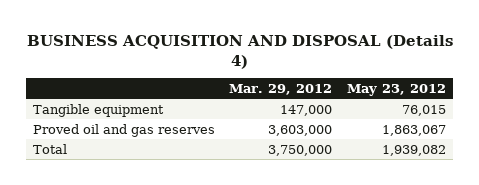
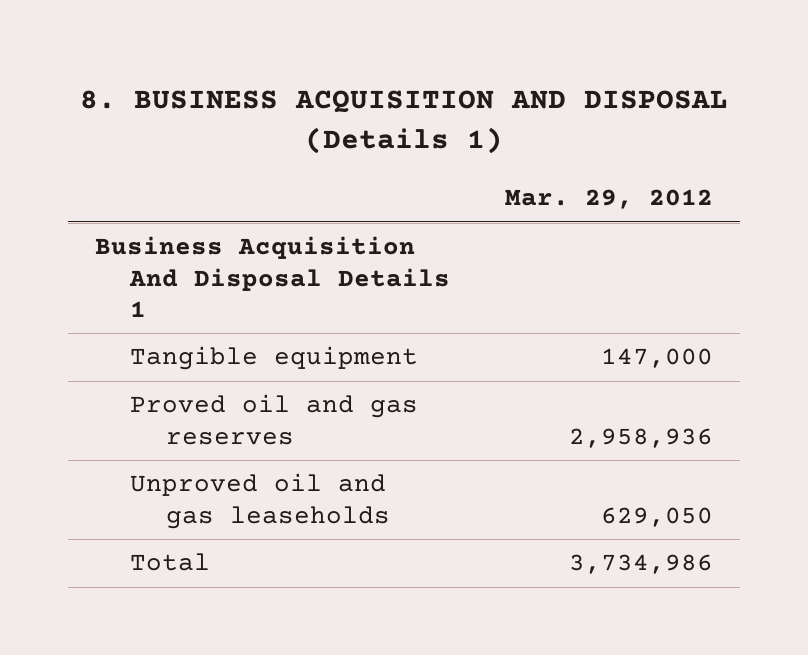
[26,35,453,69] BUSINESS ACQUISITION AND DISPOSAL (Details 4) -> [79,89,728,155] 8. BUSINESS ACQUISITION AND DISPOSAL (Details 1)
[346,83,446,96] May 23, 2012 -> none
none -> [95,236,451,317] Business Acquisition And Disposal Details 1
[268,124,333,136] 3,603,000 -> [568,427,713,448] 2,958,936
none -> [130,473,390,529] Unproved oil and gas leaseholds
[268,144,333,156] 3,750,000 -> [568,554,713,575] 3,734,986

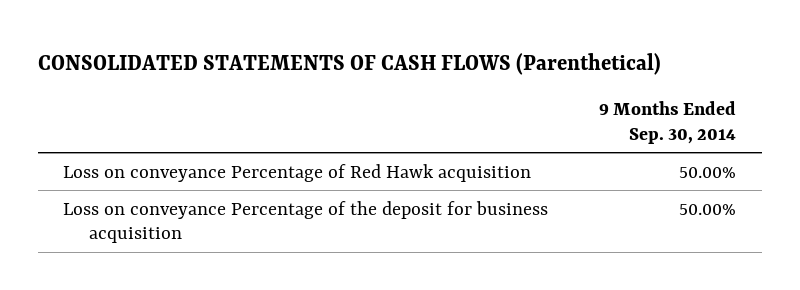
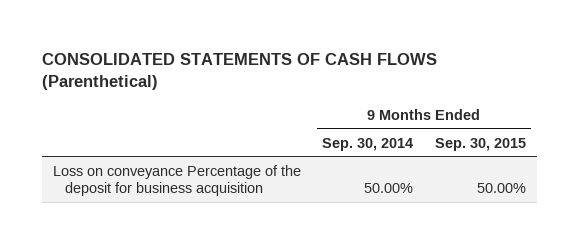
none -> [435,137,527,151] Sep. 30, 2015
[63,163,532,182] Loss on conveyance Percentage of Red Hawk acquisition -> none

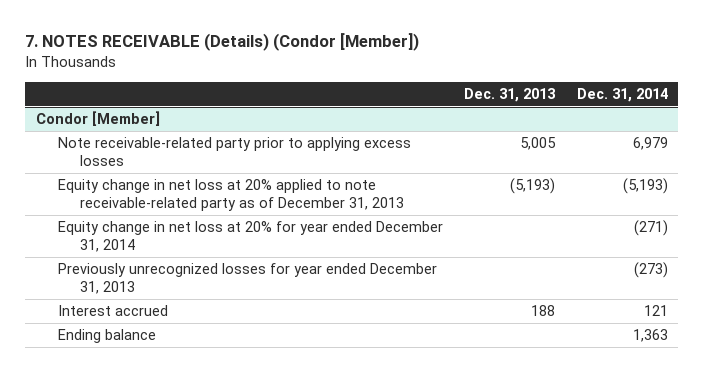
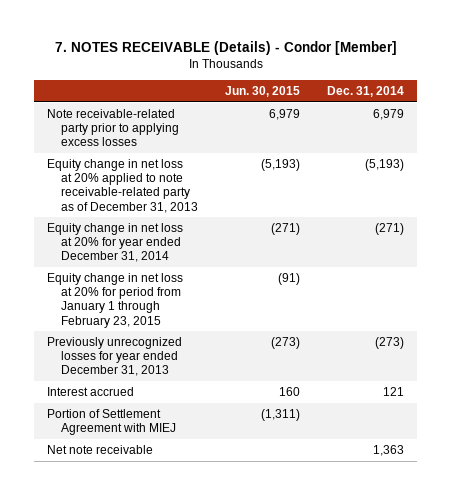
[24,33,419,52] 7. NOTES RECEIVABLE (Details) (Condor [Member]) -> [54,41,397,56] 7. NOTES RECEIVABLE (Details) - Condor [Member]
[464,87,557,102] Dec. 31, 2013 -> none
none -> [225,85,301,97] Jun. 30, 2015
[35,111,160,127] Condor [Member] -> none
none -> [47,272,184,328] Equity change in net loss at 20% for period from January 1 through February 23, 2015
none -> [47,408,177,436] Portion of Settlement Agreement with MIEJ
[57,329,156,344] Ending balance -> [47,444,154,454] Net note receivable

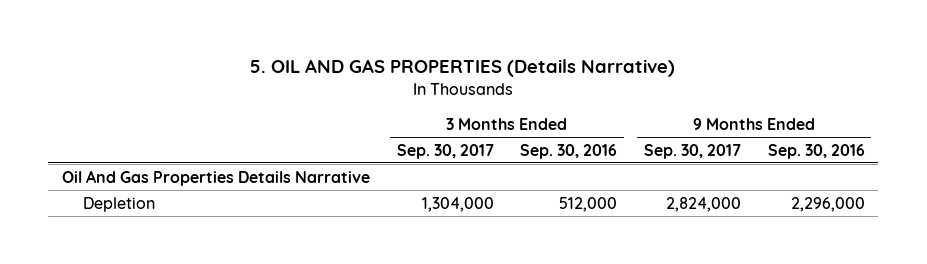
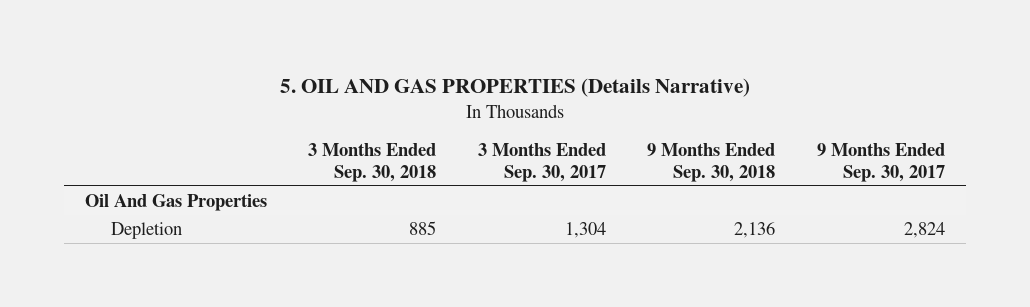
[520,143,618,159] Sep. 30, 2016 -> none
[767,143,865,159] Sep. 30, 2016 -> none
none -> [308,143,437,182] 3 Months Ended Sep. 30, 2018
none -> [647,143,776,182] 9 Months Ended Sep. 30, 2018
[61,169,370,186] Oil And Gas Properties Details Narrative -> [84,194,267,212] Oil And Gas Properties
[421,196,494,212] 1,304,000 -> [564,222,606,239] 1,304
[666,196,742,212] 2,824,000 -> [903,222,945,239] 2,824

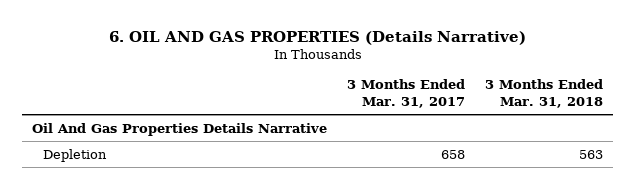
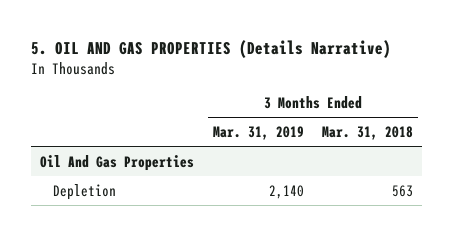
[108,30,526,45] 6. OIL AND GAS PROPERTIES (Details Narrative) -> [30,39,391,58] 5. OIL AND GAS PROPERTIES (Details Narrative)
[347,79,466,108] 3 Months Ended Mar. 31, 2017 -> none
none -> [212,126,304,141] Mar. 31, 2019
[31,122,327,136] Oil And Gas Properties Details Narrative -> [40,154,195,171] Oil And Gas Properties

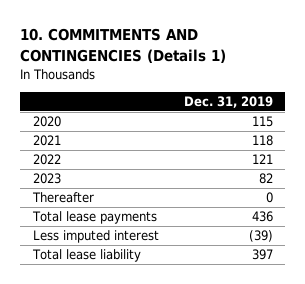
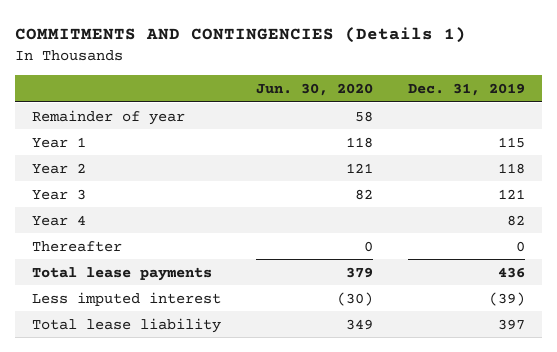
[19,28,226,63] 10. COMMITMENTS AND CONTINGENCIES (Details 1) -> [14,26,466,43] COMMITMENTS AND CONTINGENCIES (Details 1)
none -> [255,82,373,96] Jun. 30, 2020
none -> [32,109,186,125] Remainder of year
[32,116,61,128] 2020 -> [32,136,87,148] Year 1
[32,135,61,147] 2021 -> [32,162,87,174] Year 2
[32,154,61,166] 2022 -> [32,188,87,200] Year 3
[32,173,61,185] 2023 -> [32,214,87,226] Year 4

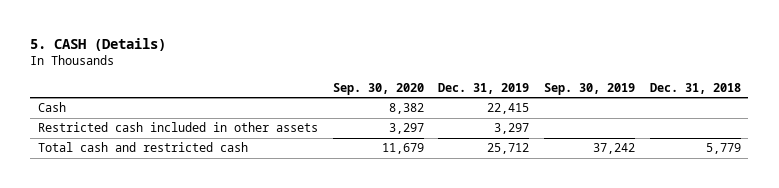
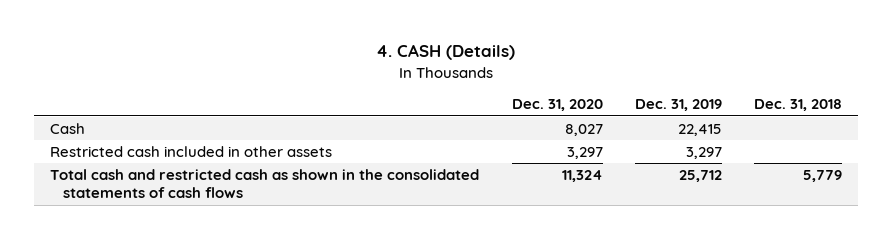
[30,38,167,52] 5. CASH (Details) -> [376,44,516,61] 4. CASH (Details)
[332,82,424,95] Sep. 30, 2020 -> none
[544,82,636,95] Sep. 30, 2019 -> none
none -> [511,99,603,112] Dec. 31, 2020
[37,142,248,153] Total cash and restricted cash -> [50,168,480,199] Total cash and restricted cash as shown in the consolidated statements of cash flows

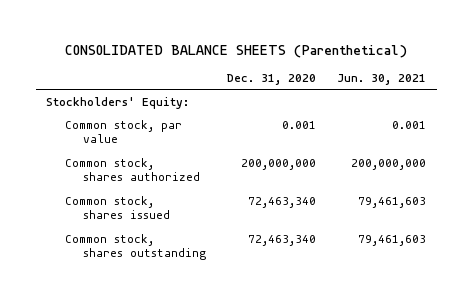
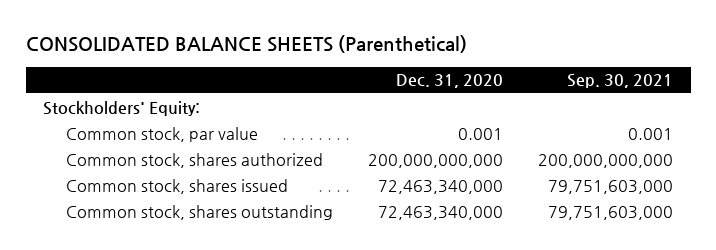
[337,74,427,86] Jun. 30, 2021 -> none
none -> [567,74,674,89] Sep. 30, 2021
[241,158,317,170] 200,000,000 -> [367,153,503,168] 200,000,000,000
[248,196,317,208] 72,463,340 -> [377,179,503,194] 72,463,340,000
[248,234,317,246] 72,463,340 -> [377,205,503,220] 72,463,340,000

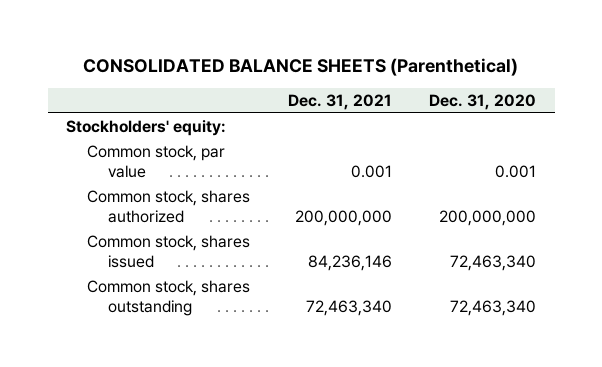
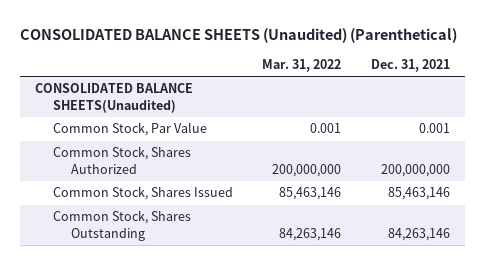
[83,58,519,77] CONSOLIDATED BALANCE SHEETS (Parenthetical) -> [20,27,458,43] CONSOLIDATED BALANCE SHEETS (Unaudited) (Parenthetical)
[429,93,537,110] Dec. 31, 2020 -> none
none -> [262,59,342,73] Mar. 31, 2022
[66,119,227,136] Stockholders' equity: -> none
none -> [34,83,193,113] CONSOLIDATED BALANCE SHEETS(Unaudited)
[87,144,226,178] Common stock, par value -> [53,122,208,137] Common Stock, Par Value
[87,189,251,223] Common stock, shares authorized -> [53,146,192,174] Common Stock, Shares Authorized
[87,234,251,268] Common stock, shares issued -> [53,186,234,201] Common Stock, Shares Issued
[307,254,392,271] 84,236,146 -> [387,187,450,201] 85,463,146
[87,279,251,316] Common stock, shares outstanding -> [53,210,192,241] Common Stock, Shares Outstanding
[305,299,392,316] 72,463,340 -> [387,227,450,241] 84,263,146

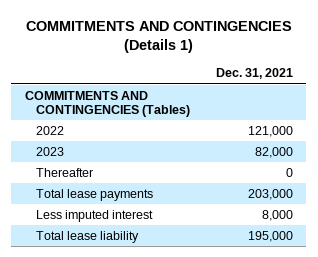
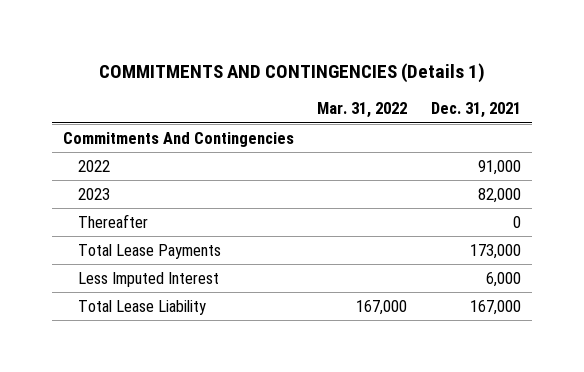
none -> [317,102,408,119] Mar. 31, 2022
[24,90,190,118] COMMITMENTS AND CONTINGENCIES (Tables) -> [63,132,295,148] Commitments And Contingencies
[248,125,294,137] 121,000 -> [477,160,521,176] 91,000
[35,188,153,201] Total lease payments -> [78,244,222,260] Total Lease Payments
[248,188,294,200] 203,000 -> [469,244,521,260] 173,000
[35,209,153,222] Less imputed interest -> [78,272,220,288] Less Imputed Interest
[262,209,294,221] 8,000 -> [485,272,521,288] 6,000
[35,230,139,243] Total lease liability -> [78,300,207,316] Total Lease Liability
[248,230,294,242] 195,000 -> [469,300,521,316] 167,000

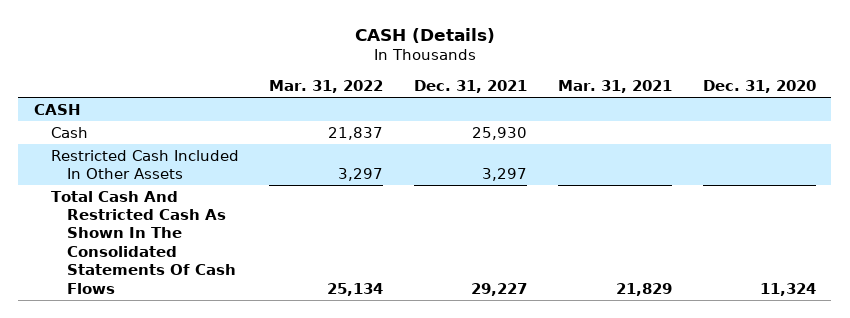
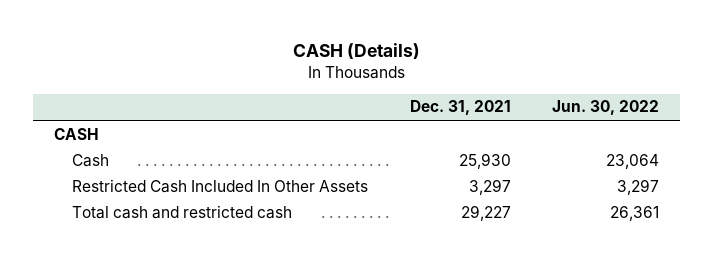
[269,79,384,93] Mar. 31, 2022 -> none
[558,79,673,93] Mar. 31, 2021 -> none
[702,79,816,93] Dec. 31, 2020 -> none
none -> [551,100,659,116] Jun. 30, 2022
[50,190,237,294] Total Cash And Restricted Cash As Shown In The Consolidated Statements Of Cash Flows -> [72,204,293,219] Total cash and restricted cash

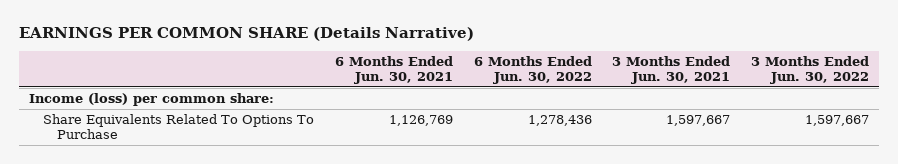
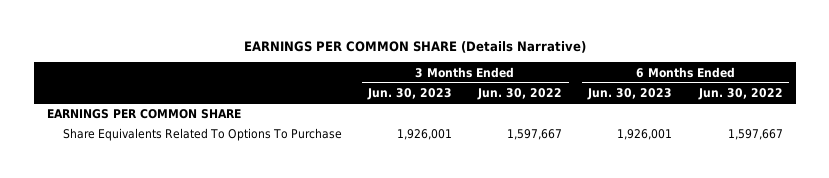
[334,55,453,84] 6 Months Ended Jun. 30, 2021 -> none
[612,55,731,84] 3 Months Ended Jun. 30, 2021 -> none
none -> [367,88,453,101] Jun. 30, 2023
none -> [587,88,673,101] Jun. 30, 2023
[29,92,275,106] Income (loss) per common share: -> [46,109,241,120] EARNINGS PER COMMON SHARE
[527,114,592,126] 1,278,436 -> [727,129,783,141] 1,597,667

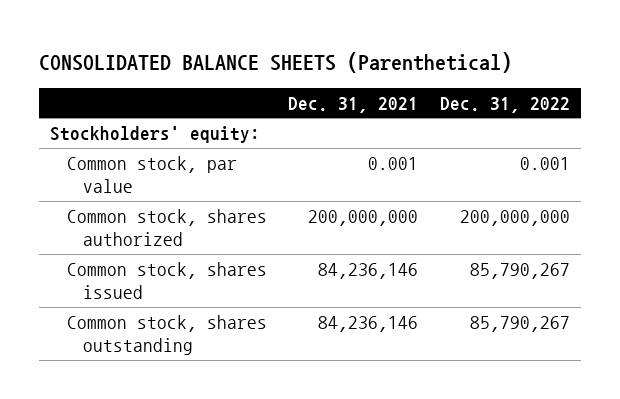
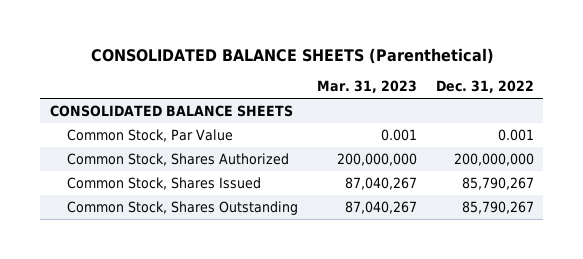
[288,96,419,113] Dec. 31, 2021 -> none
none -> [316,80,417,94] Mar. 31, 2023
[50,125,261,143] Stockholders' equity: -> none
none -> [49,104,293,117] CONSOLIDATED BALANCE SHEETS
[66,155,237,193] Common stock, par value -> [67,128,234,142] Common Stock, Par Value
[66,208,267,246] Common stock, shares authorized -> [67,152,290,166] Common Stock, Shares Authorized
[66,261,267,299] Common stock, shares issued -> [67,176,262,190] Common Stock, Shares Issued
[66,314,267,355] Common stock, shares outstanding -> [67,200,299,215] Common Stock, Shares Outstanding

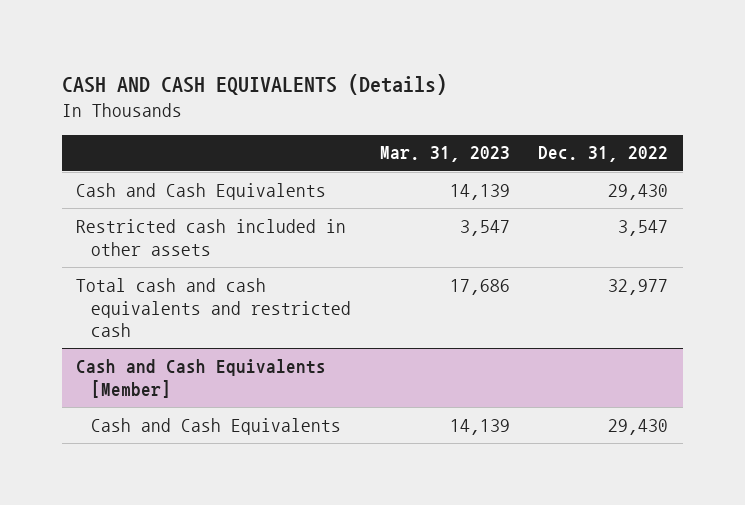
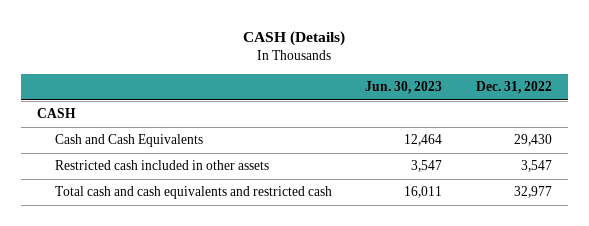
[62,73,448,95] CASH AND CASH EQUIVALENTS (Details) -> [243,30,346,46] CASH (Details)
[379,146,510,163] Mar. 31, 2023 -> none
none -> [365,81,443,95] Jun. 30, 2023
none -> [37,108,77,119] CASH
[76,358,327,398] Cash and Cash Equivalents [Member] -> none
[90,417,341,435] Cash and Cash Equivalents -> none

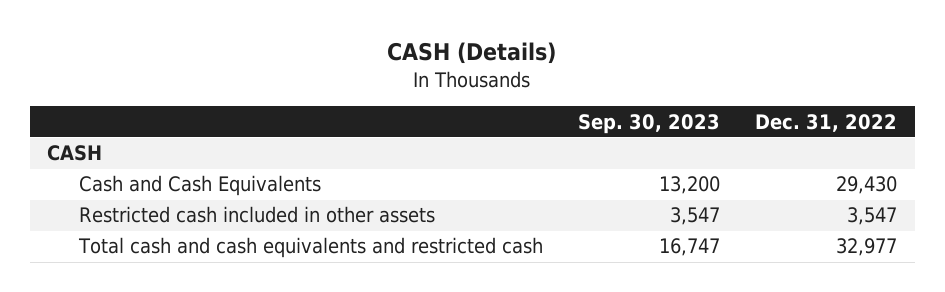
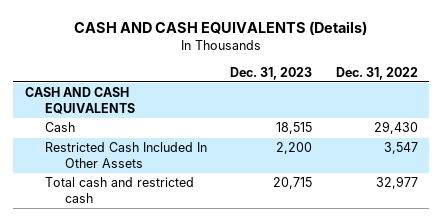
[387,42,557,65] CASH (Details) -> [74,20,368,35] CASH AND CASH EQUIVALENTS (Details)
[577,113,720,134] Sep. 30, 2023 -> none
none -> [230,66,313,80] Dec. 31, 2023
[47,145,103,162] CASH -> none
none -> [24,87,136,115] CASH AND CASH EQUIVALENTS
[78,175,321,197] Cash and Cash Equivalents -> [45,122,76,133] Cash
[78,206,435,224] Restricted cash included in other assets -> [45,142,208,169] Restricted Cash Included In Other Assets
[77,237,543,259] Total cash and cash equivalents and restricted cash -> [45,177,195,204] Total cash and restricted cash

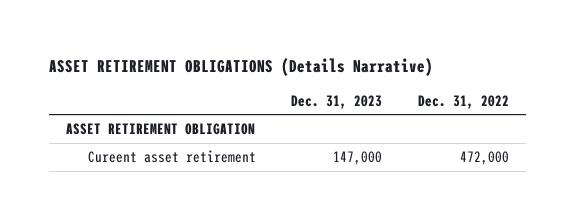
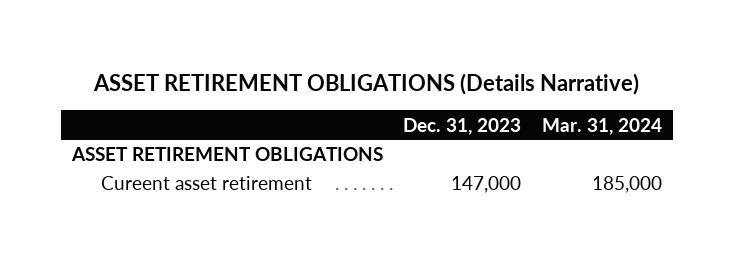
[417,94,509,109] Dec. 31, 2022 -> none
none -> [542,117,663,135] Mar. 31, 2024
[66,123,256,136] ASSET RETIREMENT OBLIGATION -> [70,147,383,162] ASSET RETIREMENT OBLIGATIONS

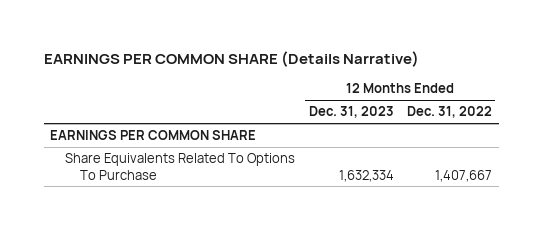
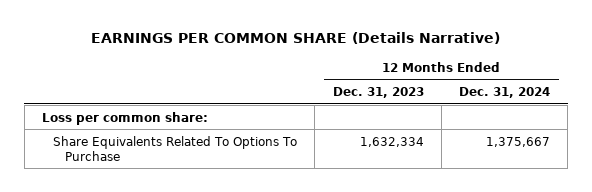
[406,106,492,119] Dec. 31, 2022 -> none
none -> [458,87,550,99] Dec. 31, 2024
[50,130,257,141] EARNINGS PER COMMON SHARE -> [42,111,209,125] Loss per common share:

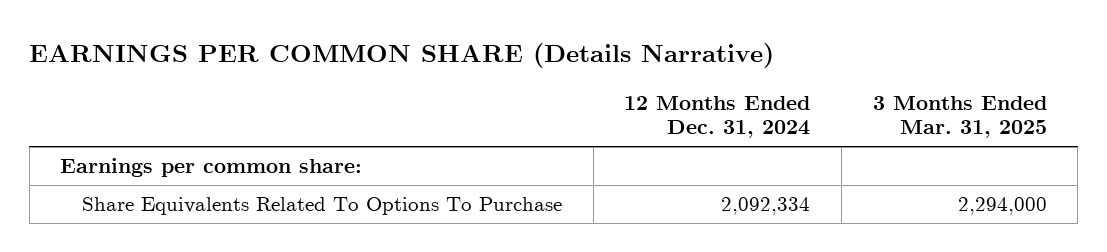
[332,87,424,99] Dec. 31, 2023 -> none
none -> [872,95,1047,139] 3 Months Ended Mar. 31, 2025
[42,111,209,125] Loss per common share: -> [60,158,363,178] Earnings per common share:
[485,136,550,147] 1,375,667 -> [721,197,811,216] 2,092,334

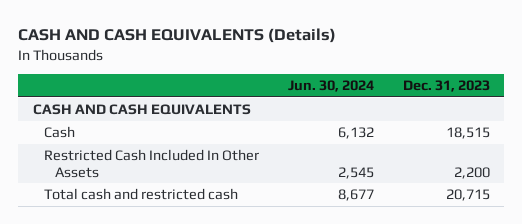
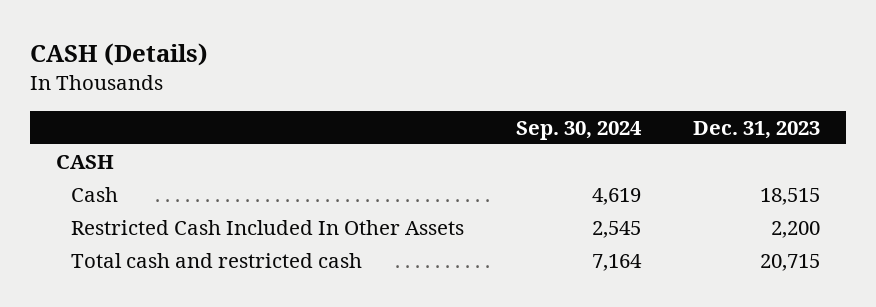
[18,28,337,44] CASH AND CASH EQUIVALENTS (Details) -> [29,43,208,67] CASH (Details)
[287,80,374,93] Jun. 30, 2024 -> none
none -> [516,120,643,140] Sep. 30, 2024
[32,103,251,115] CASH AND CASH EQUIVALENTS -> [55,155,114,170] CASH

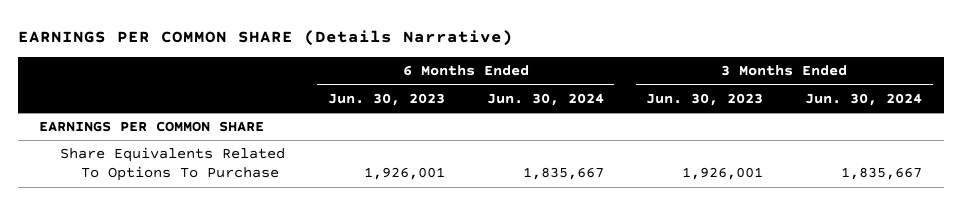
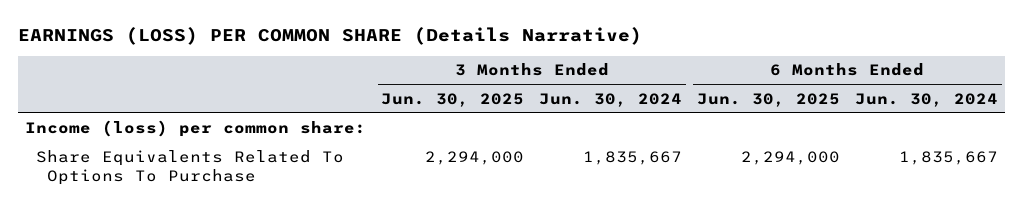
[18,29,514,46] EARNINGS PER COMMON SHARE (Details Narrative) -> [18,27,643,46] EARNINGS (LOSS) PER COMMON SHARE (Details Narrative)
[327,92,445,106] Jun. 30, 2023 -> none
[646,92,764,106] Jun. 30, 2023 -> none
none -> [381,92,525,107] Jun. 30, 2025
none -> [697,92,841,107] Jun. 30, 2025
[39,121,265,133] EARNINGS PER COMMON SHARE -> [25,120,367,138] Income (loss) per common share:

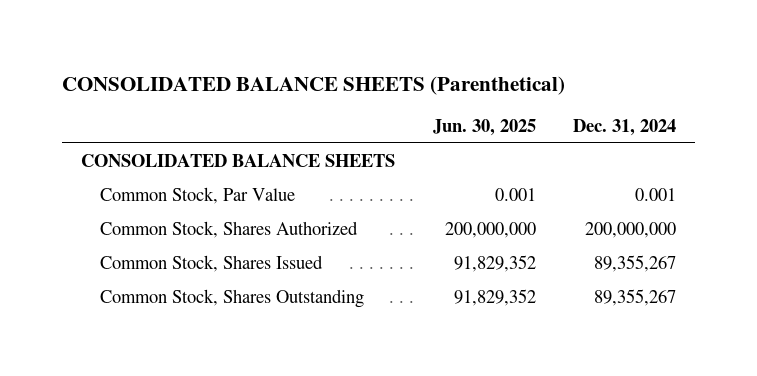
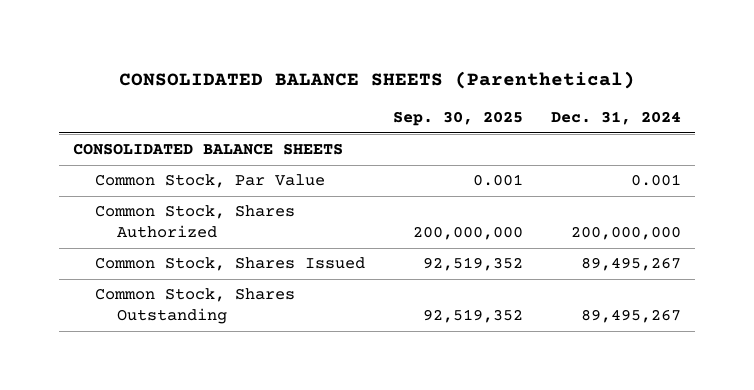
[432,119,536,137] Jun. 30, 2025 -> none
none -> [392,111,523,127] Sep. 30, 2025
[594,254,677,272] 89,355,267 -> [580,257,681,272] 89,495,267
[594,288,677,306] 89,355,267 -> [580,309,681,324] 89,495,267

